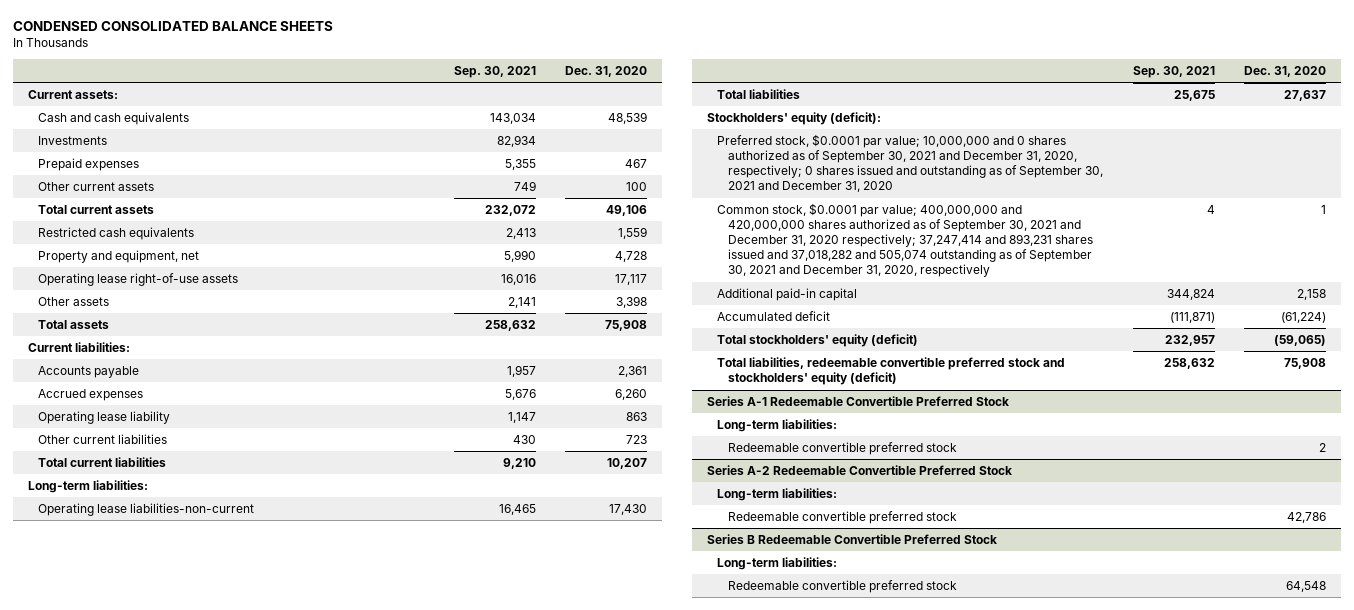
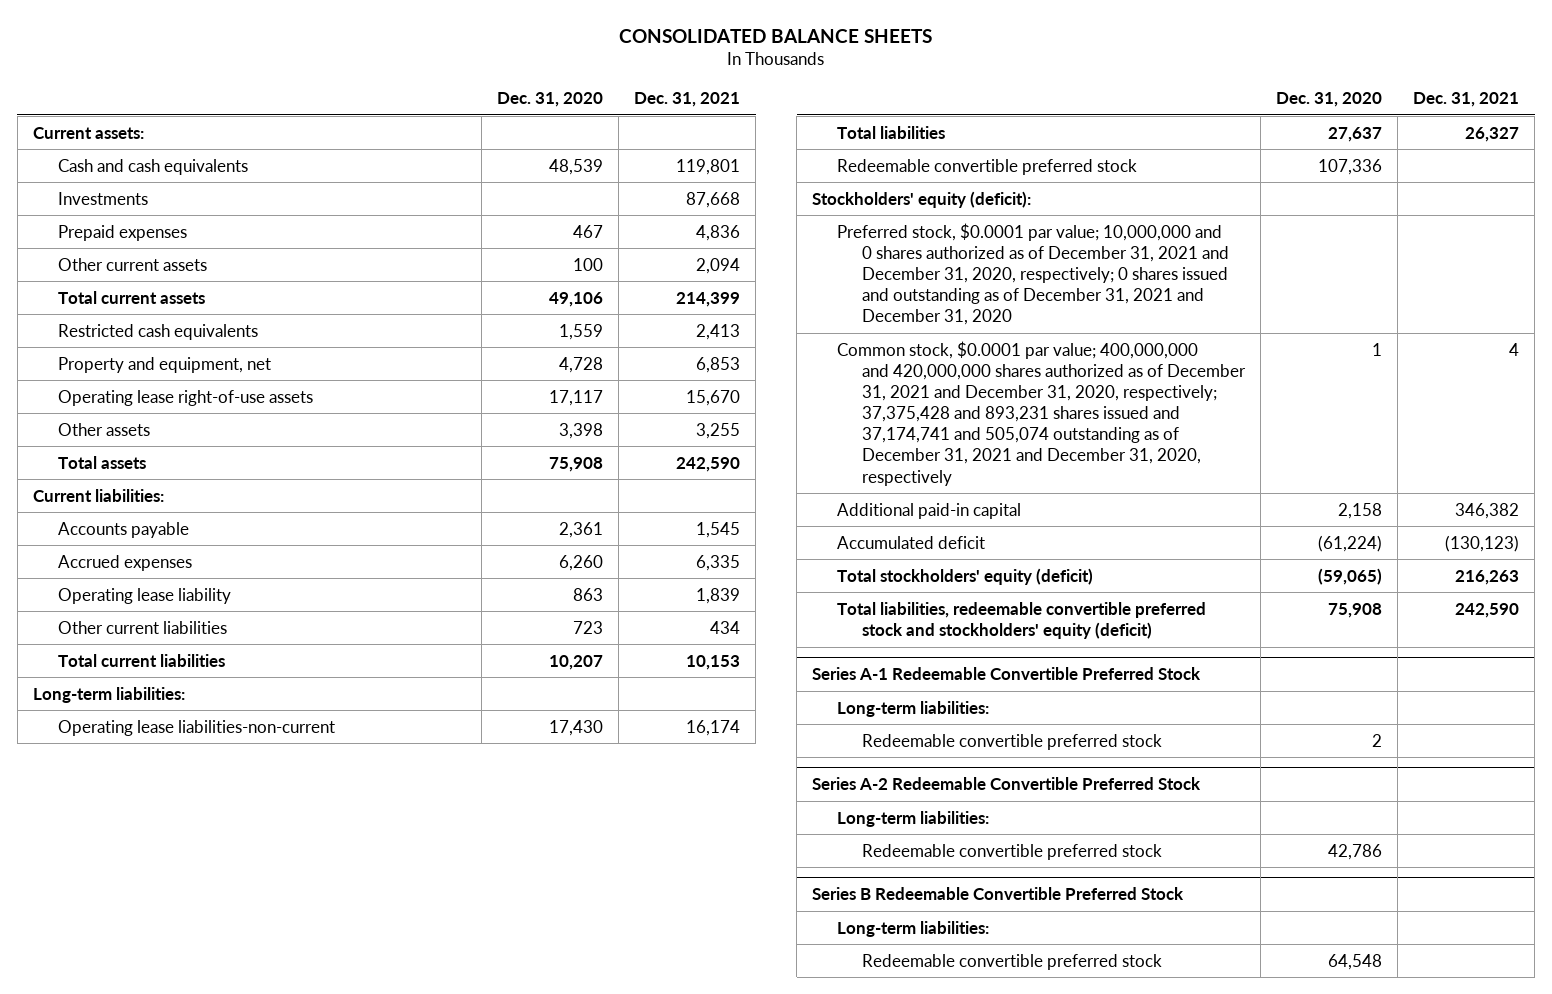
[12,21,333,32] CONDENSED CONSOLIDATED BALANCE SHEETS -> [619,28,933,43] CONSOLIDATED BALANCE SHEETS
[453,66,536,79] Sep. 30, 2021 -> none
none -> [634,91,741,107] Dec. 31, 2021
none -> [837,158,1138,175] Redeemable convertible preferred stock
[717,134,1103,193] Preferred stock, $0.0001 par value; 10,000,000 and 0 shares authorized as of September 30, 2021 and December 31, 2020, respectively; 0 shares issued and outstanding as of September 30, 2021 and December 31, 2020 -> [837,222,1229,326] Preferred stock, $0.0001 par value; 10,000,000 and 0 shares authorized as of December 31, 2021 and December 31, 2020, respectively; 0 shares issued and outstanding as of December 31, 2021 and December 31, 2020
[717,203,1093,278] Common stock, $0.0001 par value; 400,000,000 and 420,000,000 shares authorized as of September 30, 2021 and December 31, 2020 respectively; 37,247,414 and 893,231 shares issued and 37,018,282 and 505,074 outstanding as of September 30, 2021 and December 31, 2020, respectively -> [837,340,1246,486] Common stock, $0.0001 par value; 400,000,000 and 420,000,000 shares authorized as of December 31, 2021 and December 31, 2020, respectively; 37,375,428 and 893,231 shares issued and 37,174,741 and 505,074 outstanding as of December 31, 2021 and December 31, 2020, respectively

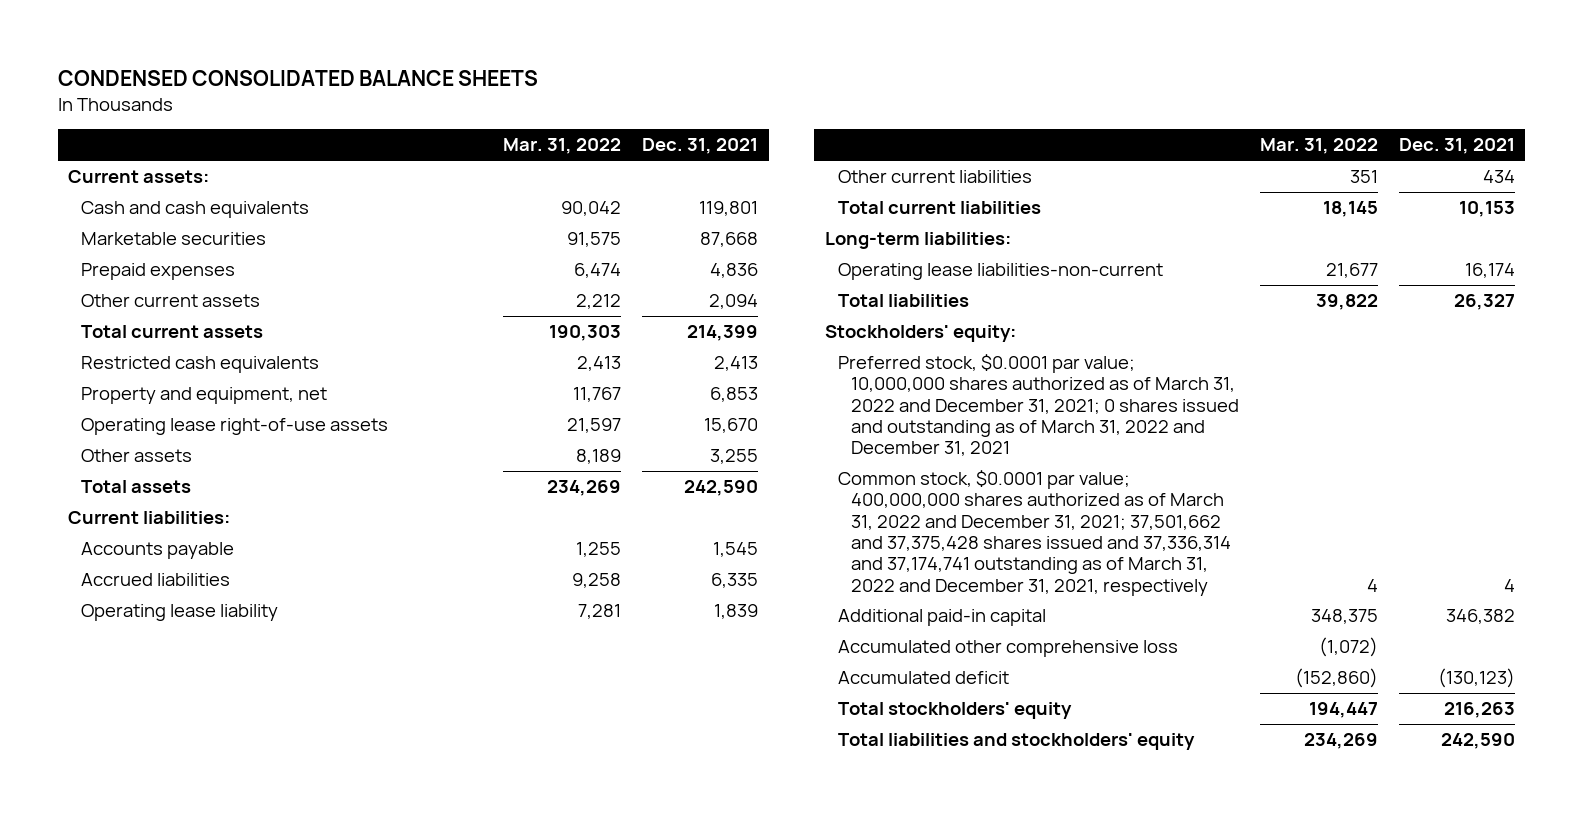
[619,28,933,43] CONSOLIDATED BALANCE SHEETS -> [57,70,538,87] CONDENSED CONSOLIDATED BALANCE SHEETS
[496,91,603,107] Dec. 31, 2020 -> none
none -> [503,138,622,155] Mar. 31, 2022
[57,191,148,205] Investments -> [81,231,267,245] Marketable securities
[57,554,192,571] Accrued expenses -> [81,572,231,586] Accrued liabilities
[837,158,1138,175] Redeemable convertible preferred stock -> none
[812,190,1032,208] Stockholders' equity (deficit): -> [824,324,1016,342] Stockholders' equity:
[837,222,1229,326] Preferred stock, $0.0001 par value; 10,000,000 and 0 shares authorized as of December 31, 2021 and December 31, 2020, respectively; 0 shares issued and outstanding as of December 31, 2021 and December 31, 2020 -> [838,353,1240,457] Preferred stock, $0.0001 par value; 10,000,000 shares authorized as of March 31, 2022 and December 31, 2021; 0 shares issued and outstanding as of March 31, 2022 and December 31, 2021
[837,340,1246,486] Common stock, $0.0001 par value; 400,000,000 and 420,000,000 shares authorized as of December 31, 2021 and December 31, 2020, respectively; 37,375,428 and 893,231 shares issued and 37,174,741 and 505,074 outstanding as of December 31, 2021 and December 31, 2020, respectively -> [838,469,1232,596] Common stock, $0.0001 par value; 400,000,000 shares authorized as of March 31, 2022 and December 31, 2021; 37,501,662 and 37,375,428 shares issued and 37,336,314 and 37,174,741 outstanding as of March 31, 2022 and December 31, 2021, respectively
none -> [838,639,1179,657] Accumulated other comprehensive loss
[812,667,1202,681] Series A-1 Redeemable Convertible Preferred Stock -> none
[837,700,990,717] Long-term liabilities: -> none
[861,733,1162,750] Redeemable convertible preferred stock -> none
[812,777,1202,791] Series A-2 Redeemable Convertible Preferred Stock -> none
[837,810,990,827] Long-term liabilities: -> none
[861,843,1162,860] Redeemable convertible preferred stock -> none
[812,887,1185,901] Series B Redeemable Convertible Preferred Stock -> none
[837,920,990,937] Long-term liabilities: -> none
[861,953,1162,970] Redeemable convertible preferred stock -> none
[837,567,1094,585] Total stockholders' equity (deficit) -> [838,701,1073,719] Total stockholders' equity
[837,601,1207,639] Total liabilities, redeemable convertible preferred stock and stockholders' equity (deficit) -> [838,732,1196,750] Total liabilities and stockholders' equity

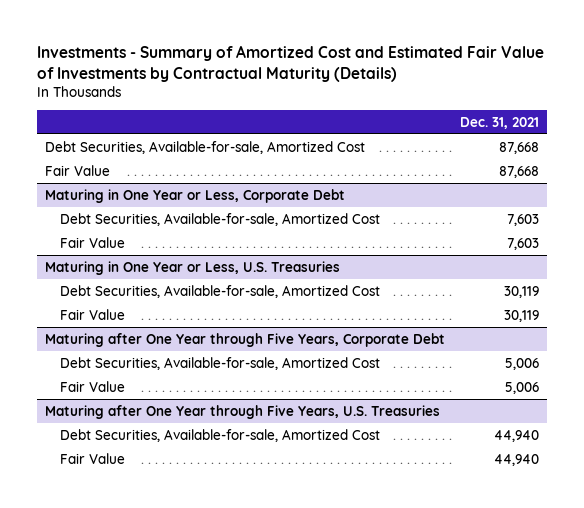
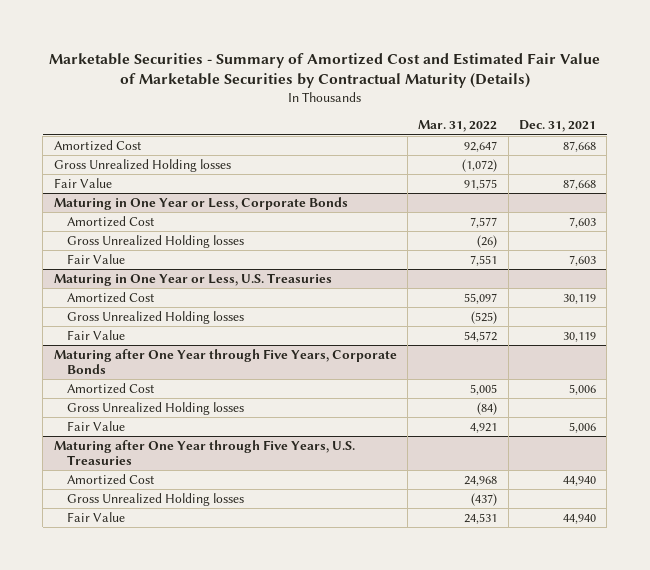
[36,44,544,82] Investments - Summary of Amortized Cost and Estimated Fair Value of Investments by Contractual Maturity (Details) -> [48,52,600,89] Marketable Securities - Summary of Amortized Cost and Estimated Fair Value of Marketable Securities by Contractual Maturity (Details)
none -> [418,120,498,133] Mar. 31, 2022
[44,140,365,154] Debt Securities, Available-for-sale, Amortized Cost -> [53,139,142,151] Amortized Cost
none -> [53,158,231,172] Gross Unrealized Holding losses
[44,188,345,203] Maturing in One Year or Less, Corporate Debt -> [53,196,348,210] Maturing in One Year or Less, Corporate Bonds
[59,212,380,226] Debt Securities, Available-for-sale, Amortized Cost -> [67,215,156,227] Amortized Cost
none -> [67,234,245,248] Gross Unrealized Holding losses
[59,284,380,298] Debt Securities, Available-for-sale, Amortized Cost -> [67,291,156,303] Amortized Cost
none -> [67,310,245,324] Gross Unrealized Holding losses
[44,332,445,347] Maturing after One Year through Five Years, Corporate Debt -> [53,348,397,375] Maturing after One Year through Five Years, Corporate Bonds
[59,356,380,370] Debt Securities, Available-for-sale, Amortized Cost -> [67,382,156,394] Amortized Cost
none -> [67,401,245,415] Gross Unrealized Holding losses
[59,428,380,442] Debt Securities, Available-for-sale, Amortized Cost -> [67,473,156,485] Amortized Cost
none -> [67,492,245,506] Gross Unrealized Holding losses

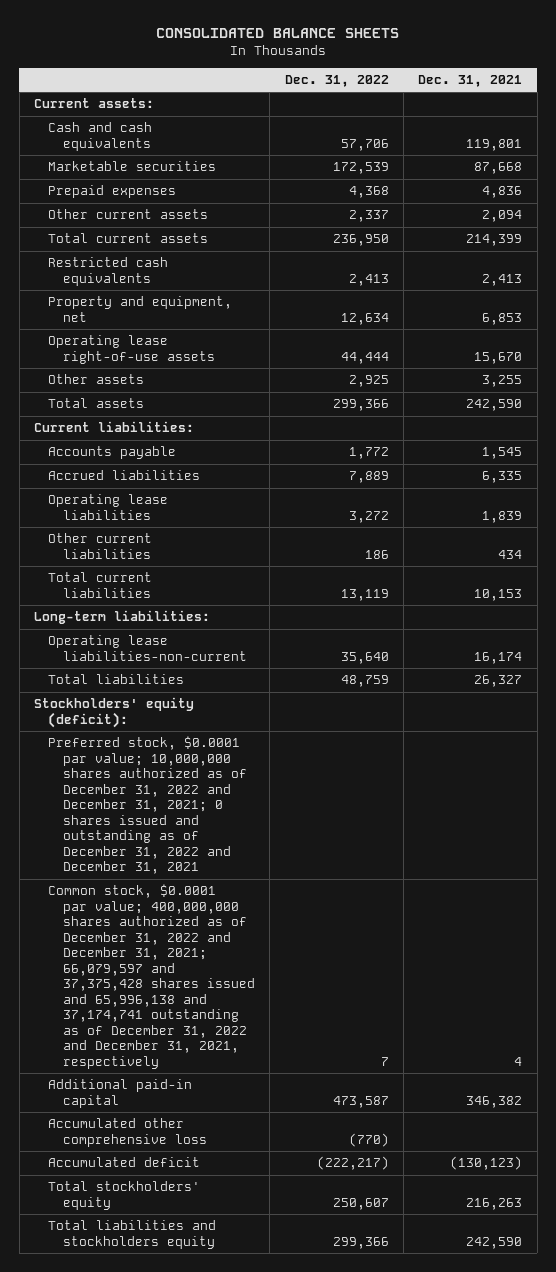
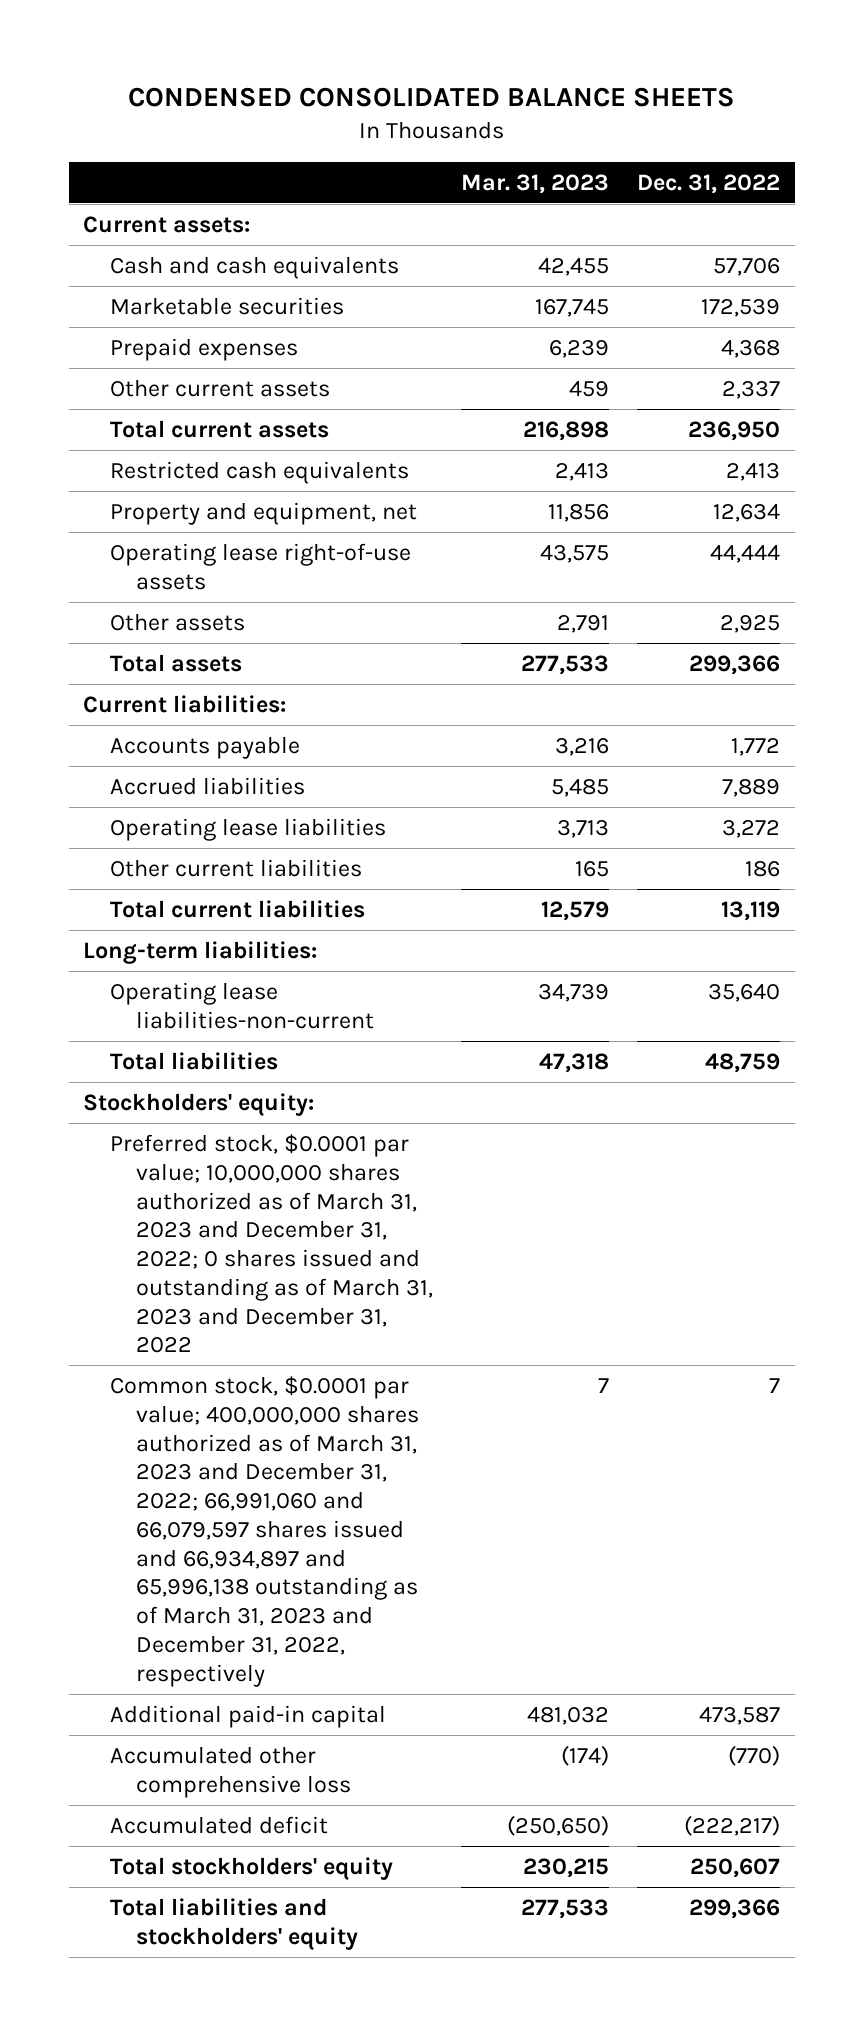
[156,28,400,39] CONSOLIDATED BALANCE SHEETS -> [127,86,735,107] CONDENSED CONSOLIDATED BALANCE SHEETS
[418,74,523,87] Dec. 31, 2021 -> none
none -> [461,173,610,194] Mar. 31, 2023
[33,697,194,728] Stockholders' equity (deficit): -> [83,1092,315,1116] Stockholders' equity:
[48,736,248,875] Preferred stock, $0.0001 par value; 10,000,000 shares authorized as of December 31, 2022 and December 31, 2021; 0 shares issued and outstanding as of December 31, 2022 and December 31, 2021 -> [109,1133,433,1354] Preferred stock, $0.0001 par value; 10,000,000 shares authorized as of March 31, 2023 and December 31, 2022; 0 shares issued and outstanding as of March 31, 2023 and December 31, 2022
[48,884,256,1069] Common stock, $0.0001 par value; 400,000,000 shares authorized as of December 31, 2022 and December 31, 2021; 66,079,597 and 37,375,428 shares issued and 65,996,138 and 37,174,741 outstanding as of December 31, 2022 and December 31, 2021, respectively -> [109,1375,419,1687] Common stock, $0.0001 par value; 400,000,000 shares authorized as of March 31, 2023 and December 31, 2022; 66,991,060 and 66,079,597 shares issued and 66,934,897 and 65,996,138 outstanding as of March 31, 2023 and December 31, 2022, respectively
[48,1220,217,1249] Total liabilities and stockholders equity -> [109,1897,358,1950] Total liabilities and stockholders' equity

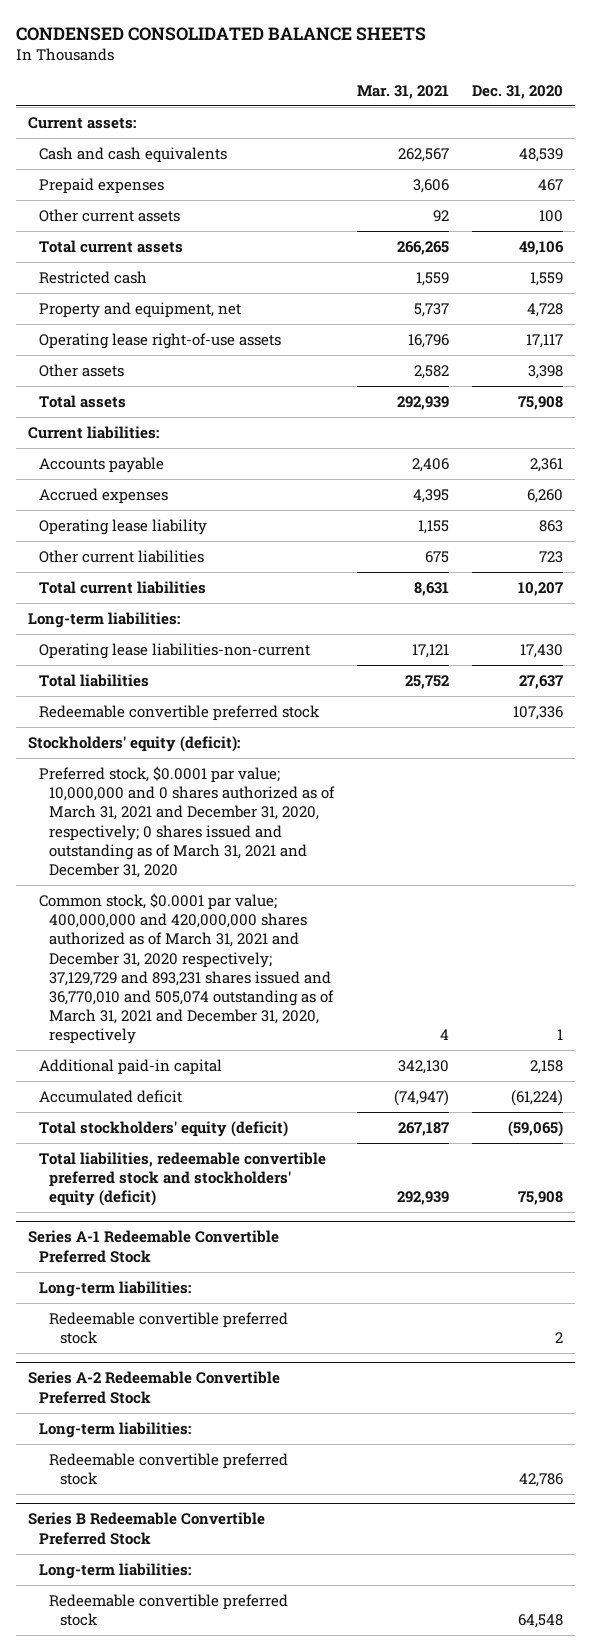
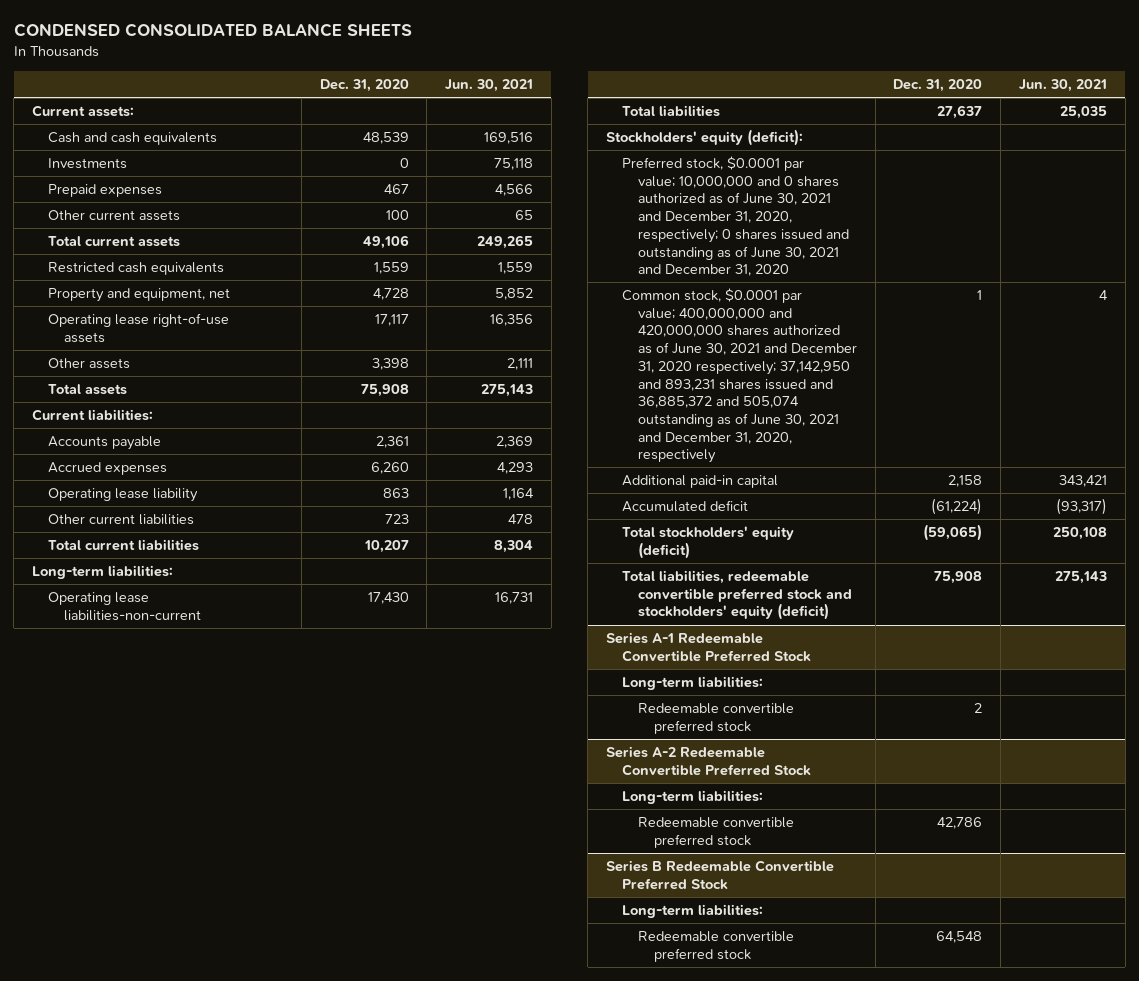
[357,84,450,99] Mar. 31, 2021 -> none
none -> [444,78,533,92] Jun. 30, 2021
none -> [48,158,128,170] Investments
[38,270,147,284] Restricted cash -> [48,262,225,276] Restricted cash equivalents
[38,704,320,721] Redeemable convertible preferred stock -> none
[38,765,336,878] Preferred stock, $0.0001 par value; 10,000,000 and 0 shares authorized as of March 31, 2021 and December 31, 2020, respectively; 0 shares issued and outstanding as of March 31, 2021 and December 31, 2020 -> [621,156,850,277] Preferred stock, $0.0001 par value; 10,000,000 and 0 shares authorized as of June 30, 2021 and December 31, 2020, respectively; 0 shares issued and outstanding as of June 30, 2021 and December 31, 2020
[38,892,335,1045] Common stock, $0.0001 par value; 400,000,000 and 420,000,000 shares authorized as of March 31, 2021 and December 31, 2020 respectively; 37,129,729 and 893,231 shares issued and 36,770,010 and 505,074 outstanding as of March 31, 2021 and December 31, 2020, respectively -> [621,288,858,464] Common stock, $0.0001 par value; 400,000,000 and 420,000,000 shares authorized as of June 30, 2021 and December 31, 2020 respectively; 37,142,950 and 893,231 shares issued and 36,885,372 and 505,074 outstanding as of June 30, 2021 and December 31, 2020, respectively

